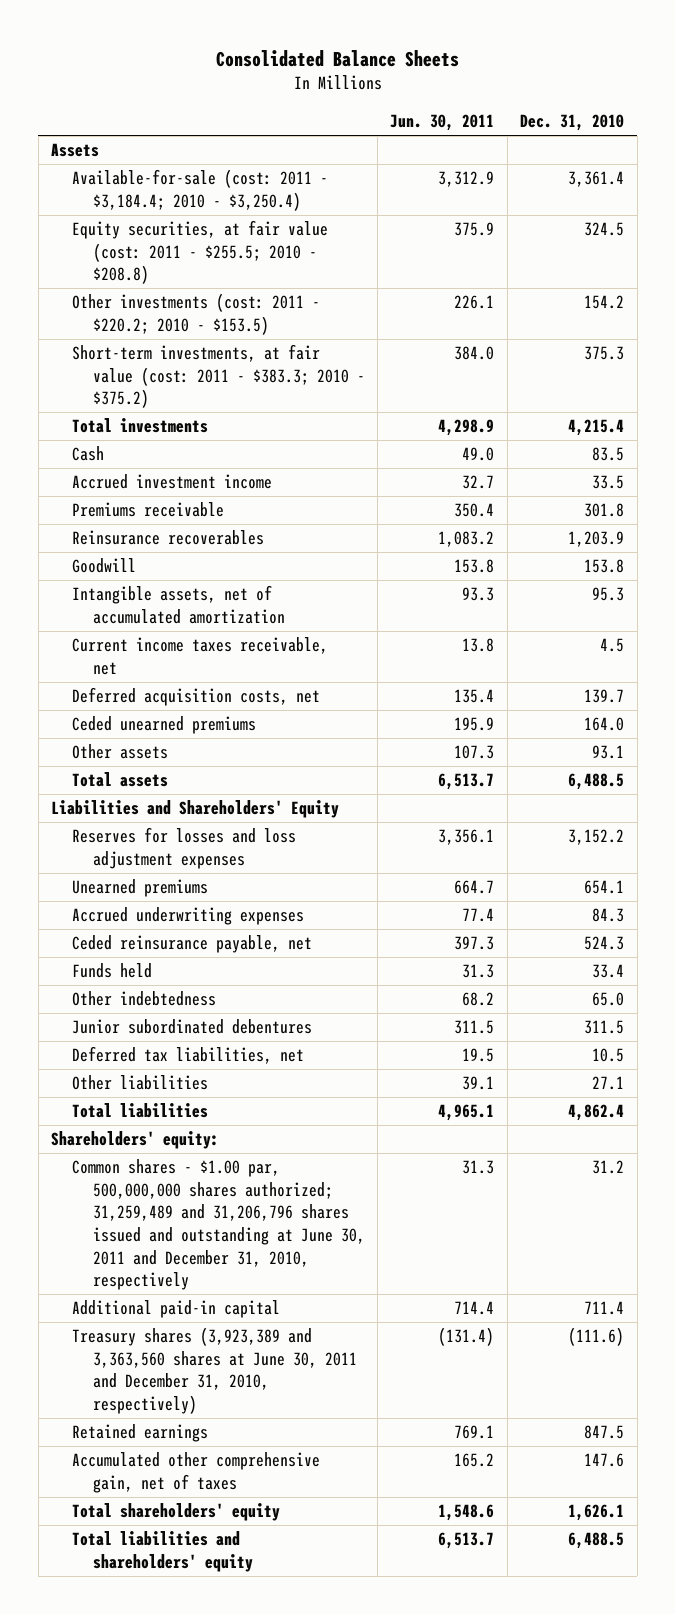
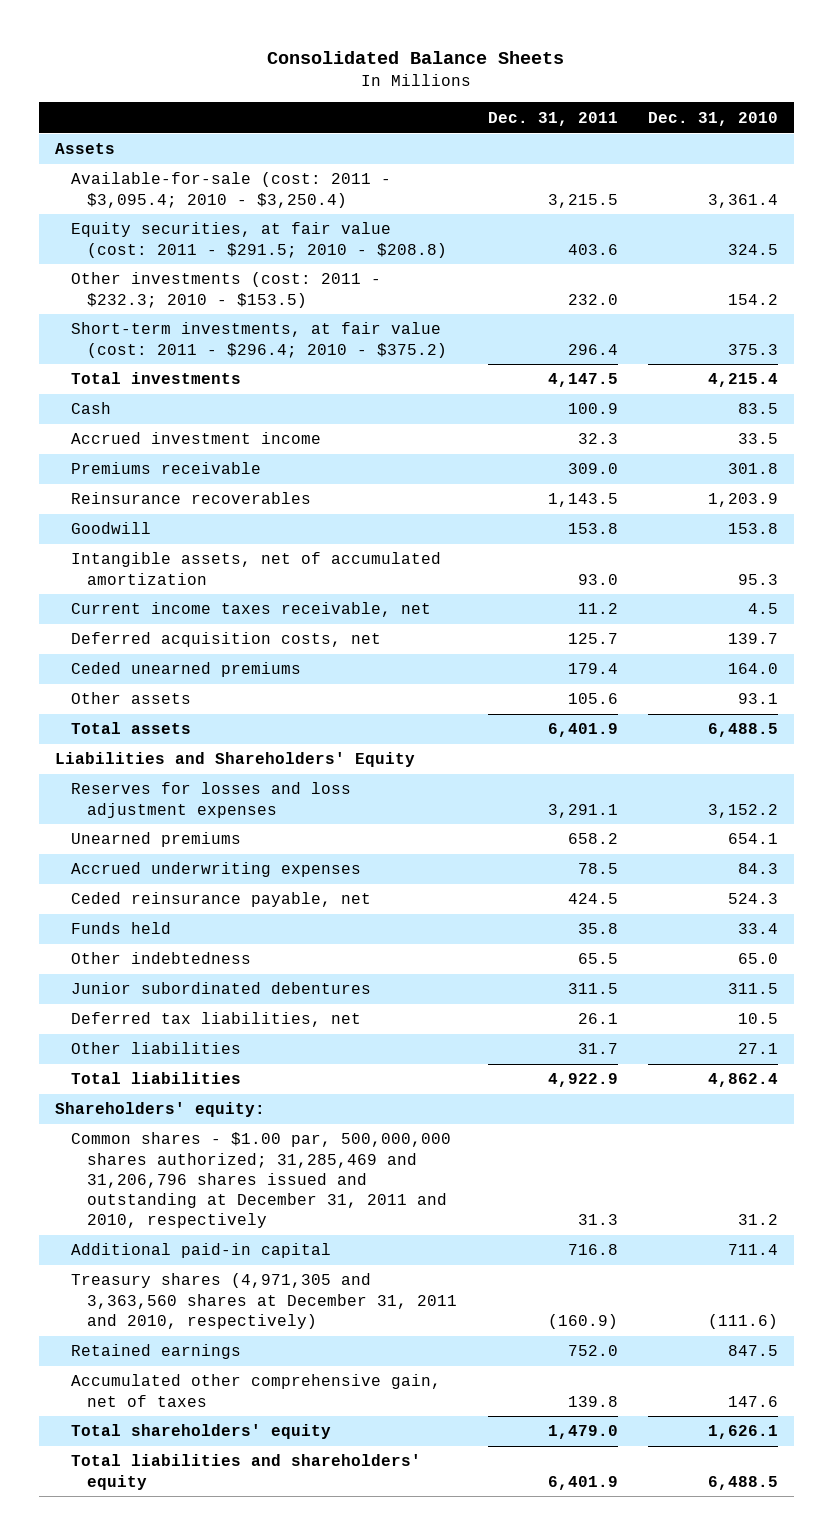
[390,114,495,132] Jun. 30, 2011 -> none
none -> [487,111,618,126] Dec. 31, 2011
[71,169,328,211] Available-for-sale (cost: 2011 - $3,184.4; 2010 - $3,250.4) -> [70,172,391,208] Available-for-sale (cost: 2011 - $3,095.4; 2010 - $3,250.4)
[71,220,328,285] Equity securities, at fair value (cost: 2011 - $255.5; 2010 - $208.8) -> [70,222,447,258] Equity securities, at fair value (cost: 2011 - $291.5; 2010 - $208.8)
[71,293,320,335] Other investments (cost: 2011 - $220.2; 2010 - $153.5) -> [70,272,381,308] Other investments (cost: 2011 - $232.3; 2010 - $153.5)
[71,344,365,409] Short-term investments, at fair value (cost: 2011 - $383.3; 2010 - $375.2) -> [70,322,447,358] Short-term investments, at fair value (cost: 2011 - $296.4; 2010 - $375.2)
[71,1159,365,1291] Common shares - $1.00 par, 500,000,000 shares authorized; 31,259,489 and 31,206,796 shares issued and outstanding at June 30, 2011 and December 31, 2010, respectively -> [70,1132,451,1228] Common shares - $1.00 par, 500,000,000 shares authorized; 31,285,469 and 31,206,796 shares issued and outstanding at December 31, 2011 and 2010, respectively
[71,1327,357,1415] Treasury shares (3,923,389 and 3,363,560 shares at June 30, 2011 and December 31, 2010, respectively) -> [70,1273,457,1329] Treasury shares (4,971,305 and 3,363,560 shares at December 31, 2011 and 2010, respectively)

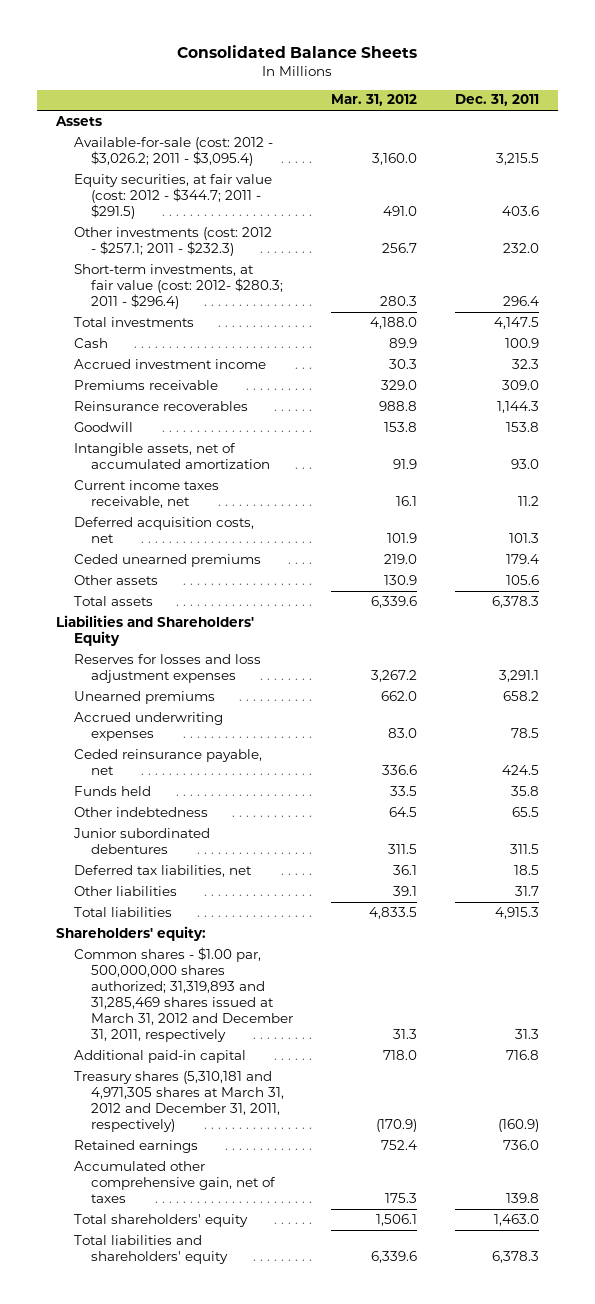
[648,111,779,126] Dec. 31, 2010 -> none
none -> [331,94,418,107] Mar. 31, 2012
[70,172,391,208] Available-for-sale (cost: 2011 - $3,095.4; 2010 - $3,250.4) -> [73,136,273,167] Available-for-sale (cost: 2012 - $3,026.2; 2011 - $3,095.4)
[70,222,447,258] Equity securities, at fair value (cost: 2011 - $291.5; 2010 - $208.8) -> [73,173,272,220] Equity securities, at fair value (cost: 2012 - $344.7; 2011 - $291.5)
[70,272,381,308] Other investments (cost: 2011 - $232.3; 2010 - $153.5) -> [73,226,272,257] Other investments (cost: 2012 - $257.1; 2011 - $232.3)
[70,322,447,358] Short-term investments, at fair value (cost: 2011 - $296.4; 2010 - $375.2) -> [73,263,284,310] Short-term investments, at fair value (cost: 2012- $280.3; 2011 - $296.4)
[547,493,618,508] 1,143.5 -> [496,400,539,413] 1,144.3
[567,633,618,645] 125.7 -> [508,533,539,544] 101.3
[547,723,618,738] 6,401.9 -> [491,595,539,608] 6,378.3
[577,1013,618,1025] 26.1 -> [513,864,539,875] 18.5
[547,1073,618,1088] 4,922.9 -> [494,906,539,919] 4,915.3
[70,1132,451,1228] Common shares - $1.00 par, 500,000,000 shares authorized; 31,285,469 and 31,206,796 shares issued and outstanding at December 31, 2011 and 2010, respectively -> [73,946,294,1043] Common shares - $1.00 par, 500,000,000 shares authorized; 31,319,893 and 31,285,469 shares issued at March 31, 2012 and December 31, 2011, respectively
[70,1273,457,1329] Treasury shares (4,971,305 and 3,363,560 shares at December 31, 2011 and 2010, respectively) -> [73,1070,285,1133] Treasury shares (5,310,181 and 4,971,305 shares at March 31, 2012 and December 31, 2011, respectively)
[567,1345,618,1357] 752.0 -> [502,1139,539,1150] 736.0
[547,1425,618,1440] 1,479.0 -> [493,1213,539,1226] 1,463.0
[547,1475,618,1490] 6,401.9 -> [491,1251,539,1264] 6,378.3

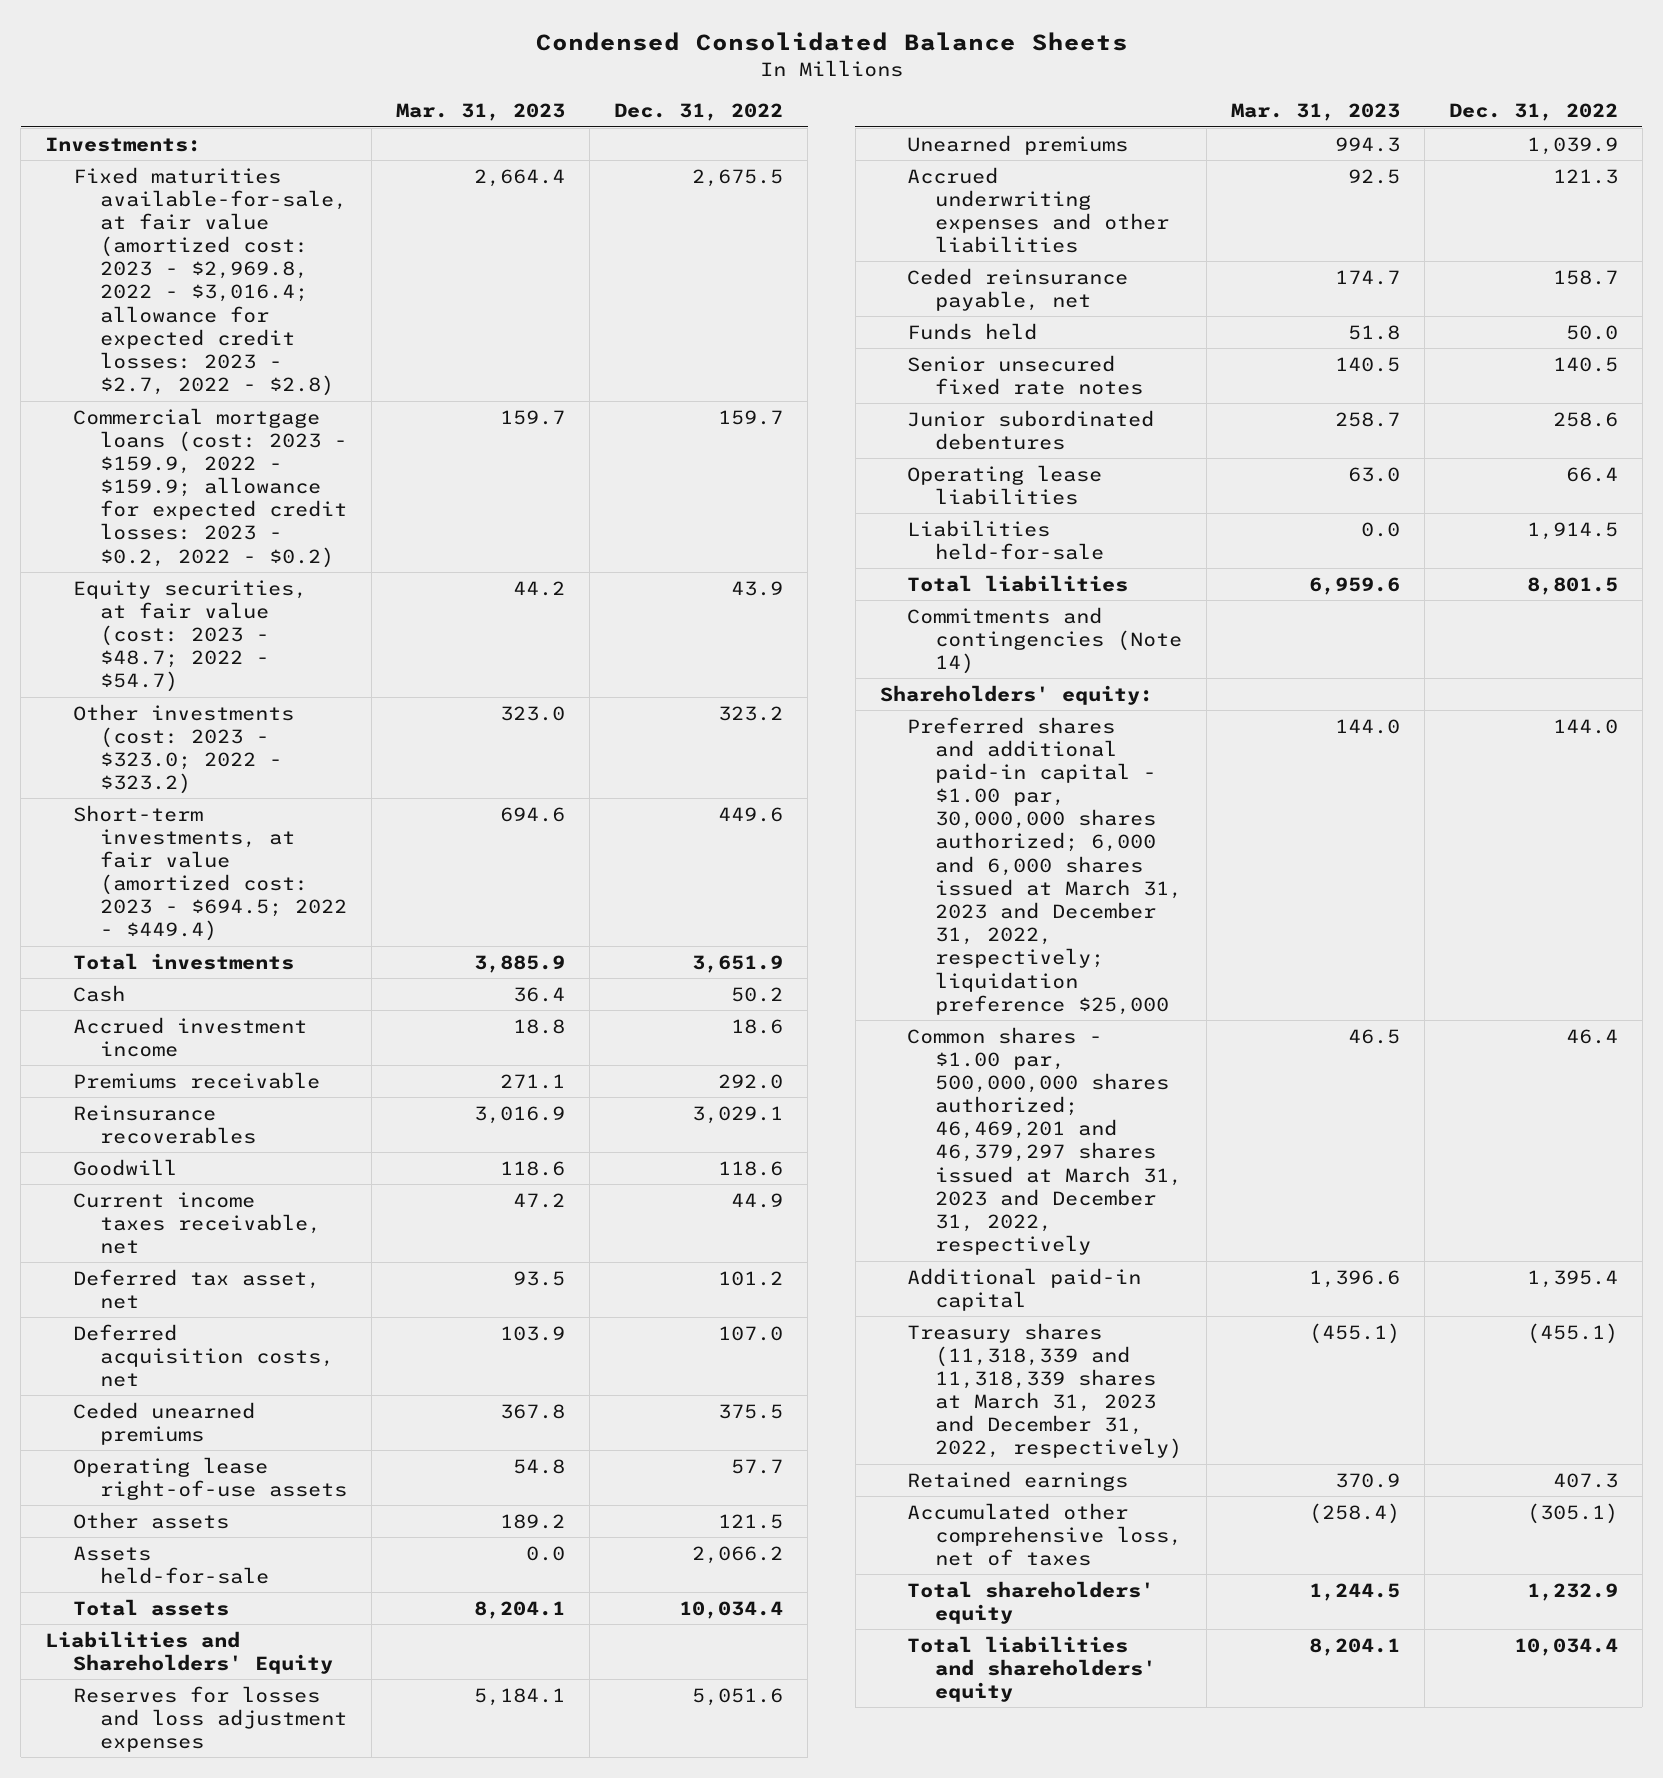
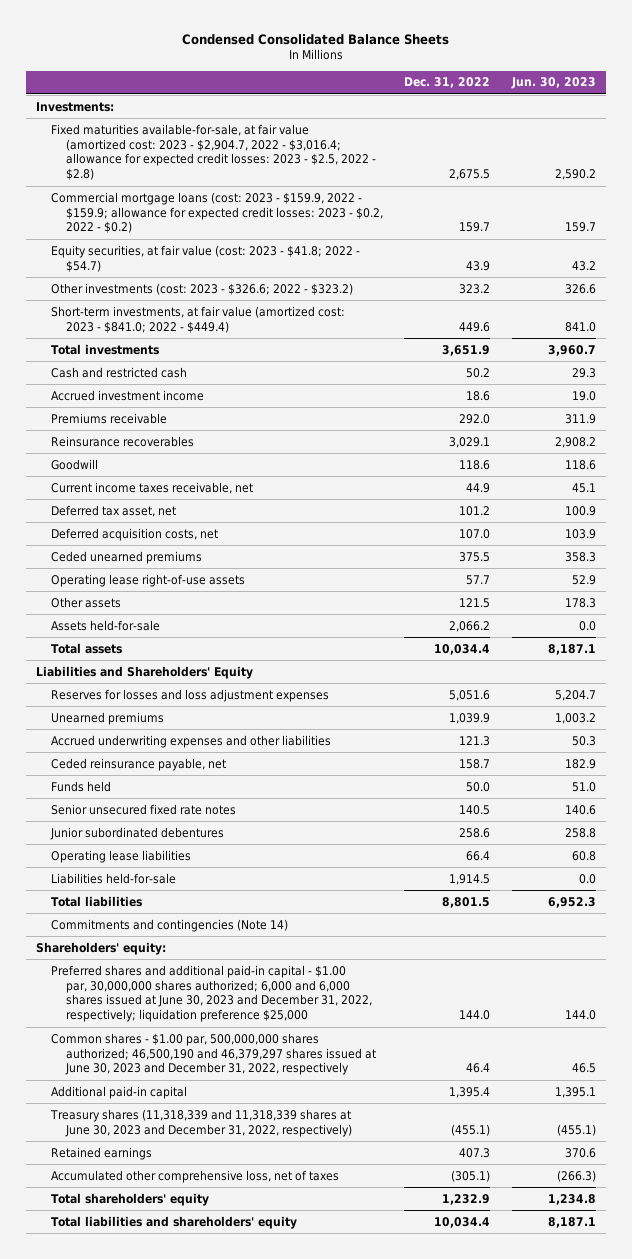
[396,103,566,122] Mar. 31, 2023 -> none
none -> [510,77,596,90] Jun. 30, 2023
[72,166,348,397] Fixed maturities available-for-sale, at fair value (amortized cost: 2023 - $2,969.8, 2022 - $3,016.4; allowance for expected credit losses: 2023 - $2.7, 2022 - $2.8) -> [51,123,376,181] Fixed maturities available-for-sale, at fair value (amortized cost: 2023 - $2,904.7, 2022 - $3,016.4; allowance for expected credit losses: 2023 - $2.5, 2022 - $2.8)
[72,579,307,693] Equity securities, at fair value (cost: 2023 - $48.7; 2022 - $54.7) -> [51,244,361,272] Equity securities, at fair value (cost: 2023 - $41.8; 2022 - $54.7)
[72,703,294,795] Other investments (cost: 2023 - $323.0; 2022 - $323.2) -> [51,282,354,295] Other investments (cost: 2023 - $326.6; 2022 - $323.2)
[72,804,348,942] Short-term investments, at fair value (amortized cost: 2023 - $694.5; 2022 - $449.4) -> [51,305,346,333] Short-term investments, at fair value (amortized cost: 2023 - $841.0; 2022 - $449.4)
[72,984,125,1002] Cash -> none
none -> [51,366,188,378] Cash and restricted cash
[907,716,1182,1015] Preferred shares and additional paid-in capital - $1.00 par, 30,000,000 shares authorized; 6,000 and 6,000 shares issued at March 31, 2023 and December 31, 2022, respectively; liquidation preference $25,000 -> [51,964,372,1023] Preferred shares and additional paid-in capital - $1.00 par, 30,000,000 shares authorized; 6,000 and 6,000 shares issued at June 30, 2023 and December 31, 2022, respectively; liquidation preference $25,000
[907,1026,1182,1256] Common shares - $1.00 par, 500,000,000 shares authorized; 46,469,201 and 46,379,297 shares issued at March 31, 2023 and December 31, 2022, respectively -> [51,1032,376,1076] Common shares - $1.00 par, 500,000,000 shares authorized; 46,500,190 and 46,379,297 shares issued at June 30, 2023 and December 31, 2022, respectively
[907,1322,1182,1460] Treasury shares (11,318,339 and 11,318,339 shares at March 31, 2023 and December 31, 2022, respectively) -> [50,1108,352,1137] Treasury shares (11,318,339 and 11,318,339 shares at June 30, 2023 and December 31, 2022, respectively)

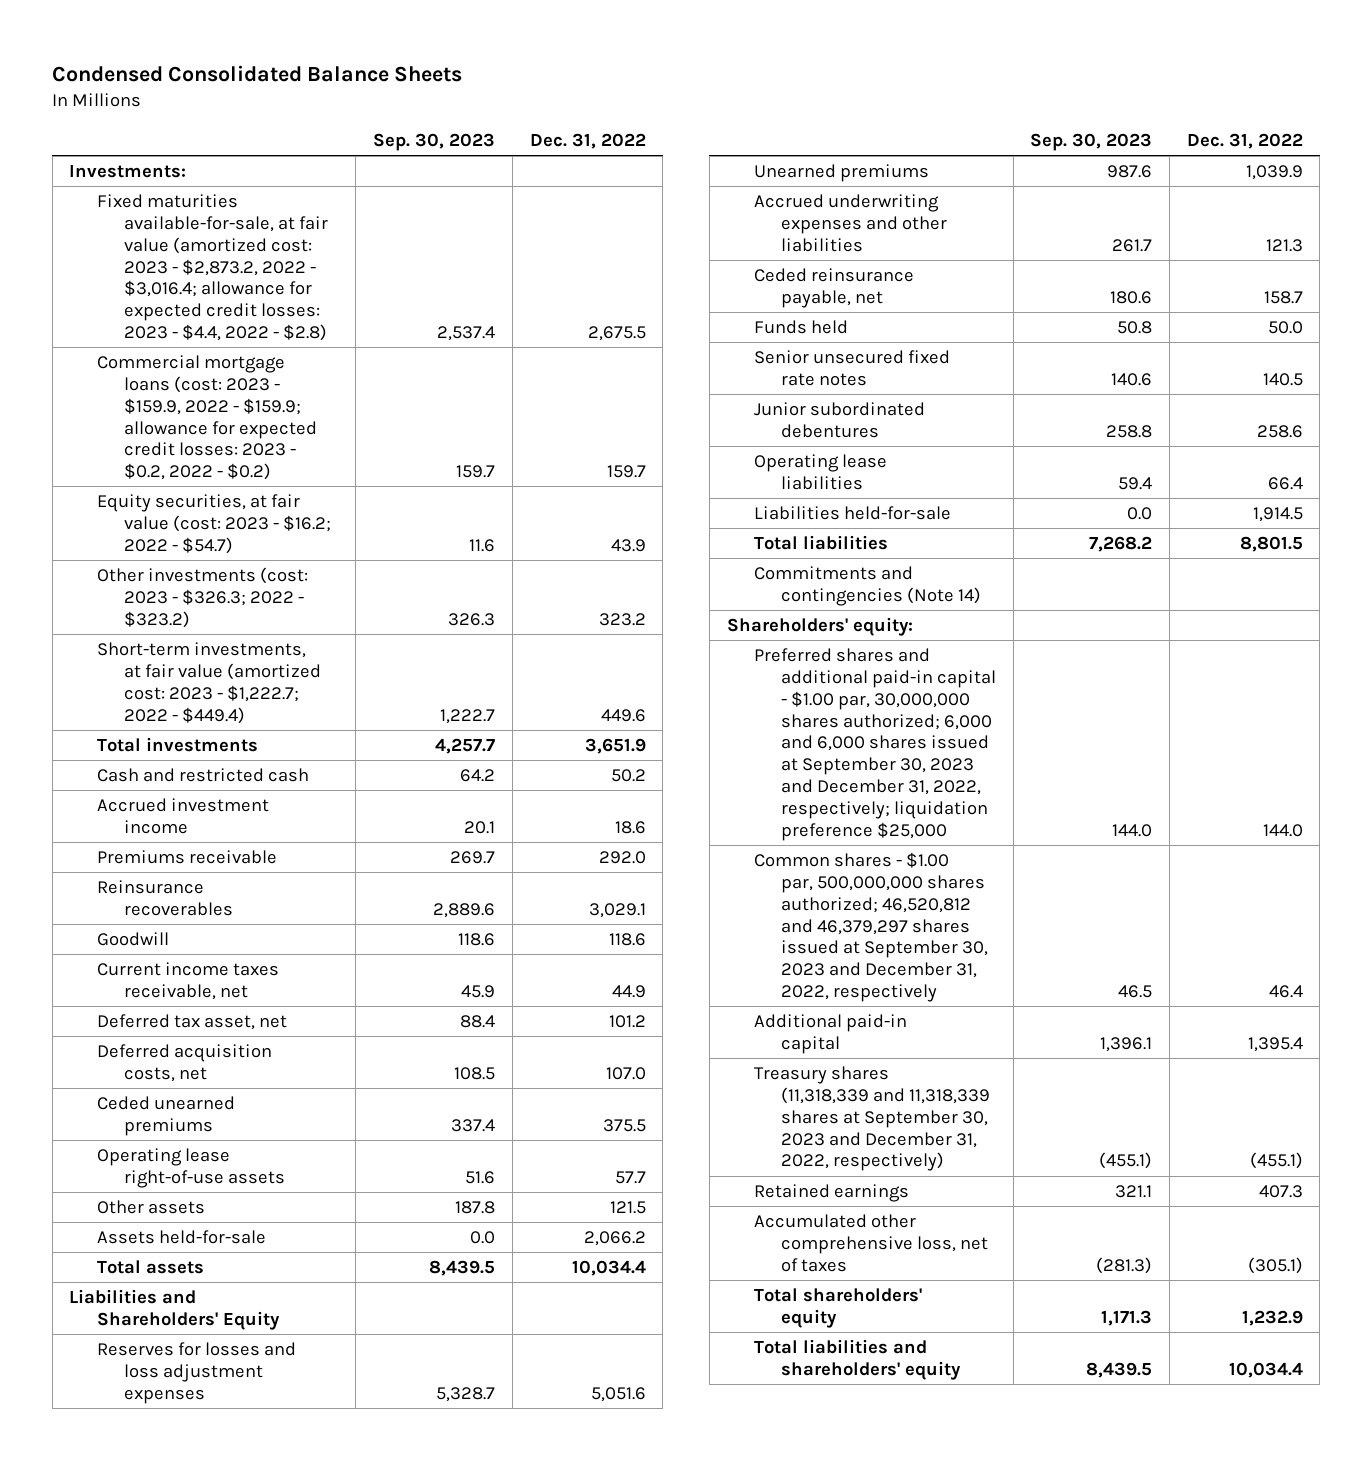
[510,77,596,90] Jun. 30, 2023 -> none
none -> [373,132,496,151] Sep. 30, 2023
[51,123,376,181] Fixed maturities available-for-sale, at fair value (amortized cost: 2023 - $2,904.7, 2022 - $3,016.4; allowance for expected credit losses: 2023 - $2.5, 2022 - $2.8) -> [96,194,328,341] Fixed maturities available-for-sale, at fair value (amortized cost: 2023 - $2,873.2, 2022 - $3,016.4; allowance for expected credit losses: 2023 - $4.4, 2022 - $2.8)
[51,244,361,272] Equity securities, at fair value (cost: 2023 - $41.8; 2022 - $54.7) -> [96,494,331,554] Equity securities, at fair value (cost: 2023 - $16.2; 2022 - $54.7)
[51,282,354,295] Other investments (cost: 2023 - $326.6; 2022 - $323.2) -> [96,567,308,628] Other investments (cost: 2023 - $326.3; 2022 - $323.2)
[51,305,346,333] Short-term investments, at fair value (amortized cost: 2023 - $841.0; 2022 - $449.4) -> [96,642,321,724] Short-term investments, at fair value (amortized cost: 2023 - $1,222.7; 2022 - $449.4)
[51,964,372,1023] Preferred shares and additional paid-in capital - $1.00 par, 30,000,000 shares authorized; 6,000 and 6,000 shares issued at June 30, 2023 and December 31, 2022, respectively; liquidation preference $25,000 -> [753,648,996,841] Preferred shares and additional paid-in capital - $1.00 par, 30,000,000 shares authorized; 6,000 and 6,000 shares issued at September 30, 2023 and December 31, 2022, respectively; liquidation preference $25,000
[51,1032,376,1076] Common shares - $1.00 par, 500,000,000 shares authorized; 46,500,190 and 46,379,297 shares issued at June 30, 2023 and December 31, 2022, respectively -> [753,852,988,1002] Common shares - $1.00 par, 500,000,000 shares authorized; 46,520,812 and 46,379,297 shares issued at September 30, 2023 and December 31, 2022, respectively
[50,1108,352,1137] Treasury shares (11,318,339 and 11,318,339 shares at June 30, 2023 and December 31, 2022, respectively) -> [753,1066,990,1172] Treasury shares (11,318,339 and 11,318,339 shares at September 30, 2023 and December 31, 2022, respectively)

